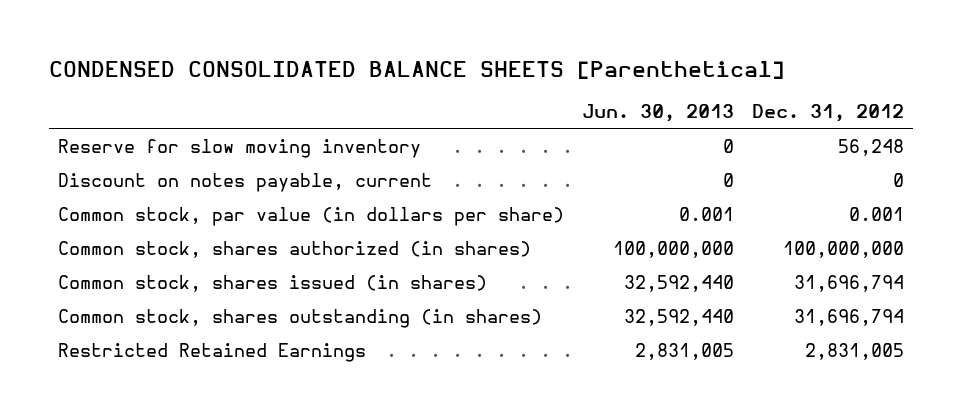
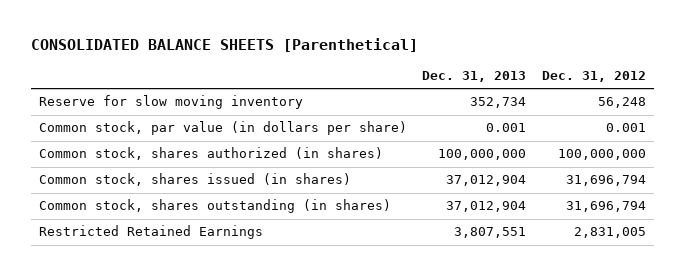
[49,60,786,79] CONDENSED CONSOLIDATED BALANCE SHEETS [Parenthetical] -> [30,38,418,53] CONSOLIDATED BALANCE SHEETS [Parenthetical]
[582,104,735,123] Jun. 30, 2013 -> none
none -> [422,71,527,83] Dec. 31, 2013
[58,172,433,192] Discount on notes payable, current -> none

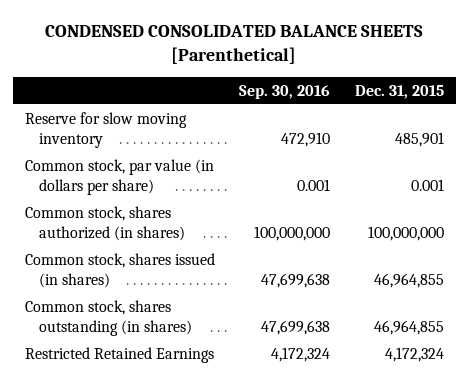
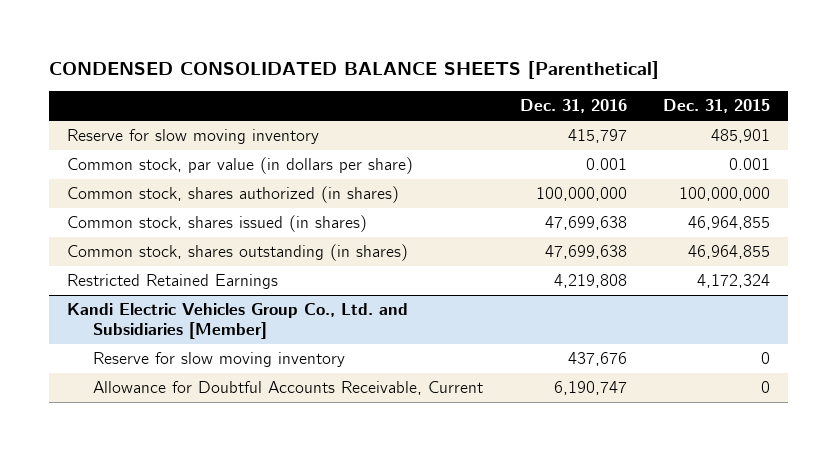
[239,84,331,99] Sep. 30, 2016 -> none
none -> [519,99,627,114] Dec. 31, 2016
none -> [67,303,409,339] Kandi Electric Vehicles Group Co., Ltd. and Subsidiaries [Member]
none -> [93,352,346,368] Reserve for slow moving inventory
none -> [93,381,484,396] Allowance for Doubtful Accounts Receivable, Current

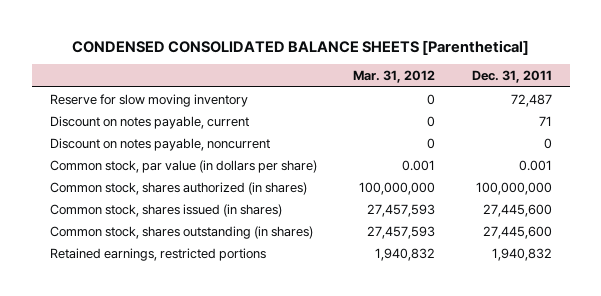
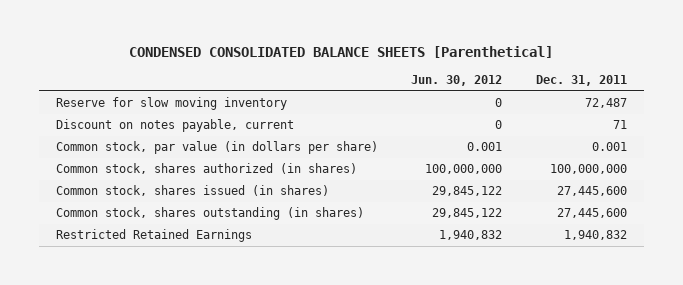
[353,70,436,84] Mar. 31, 2012 -> none
none -> [411,75,503,87] Jun. 30, 2012
[49,137,270,151] Discount on notes payable, noncurrent -> none
[49,247,266,261] Retained earnings, restricted portions -> [55,229,252,243] Restricted Retained Earnings

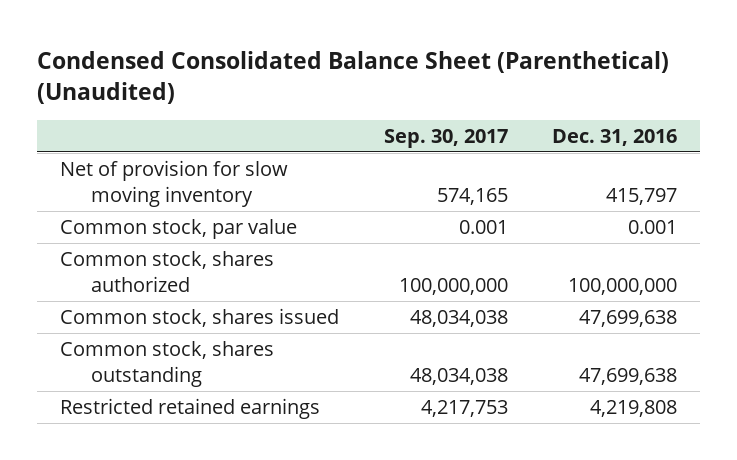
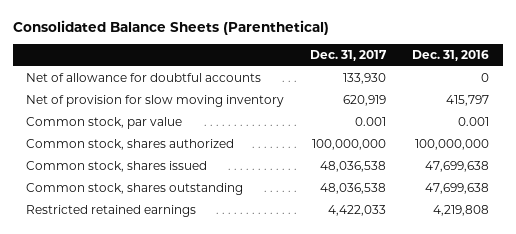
[37,50,670,104] Condensed Consolidated Balance Sheet (Parenthetical) (Unaudited) -> [13,19,330,35] Consolidated Balance Sheets (Parenthetical)
[383,128,508,148] Sep. 30, 2017 -> none
none -> [310,49,388,61] Dec. 31, 2017
none -> [26,73,262,83] Net of allowance for doubtful accounts

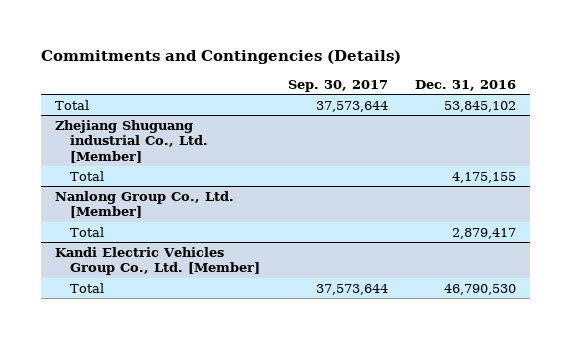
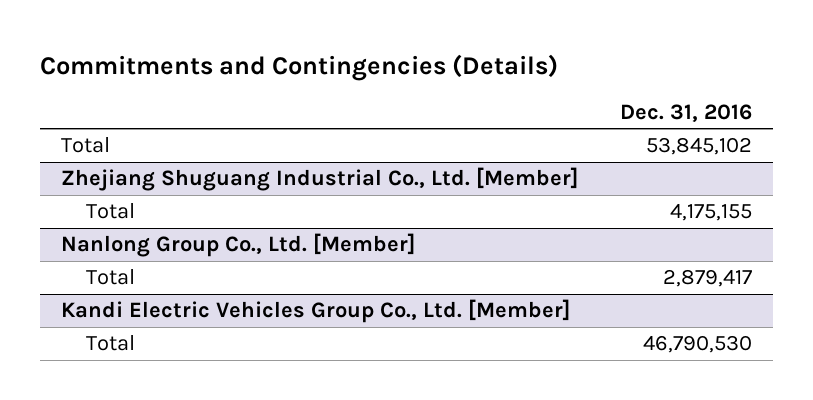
[287,79,388,92] Sep. 30, 2017 -> none
[55,119,209,164] Zhejiang Shuguang industrial Co., Ltd. [Member] -> [60,167,578,192] Zhejiang Shuguang Industrial Co., Ltd. [Member]

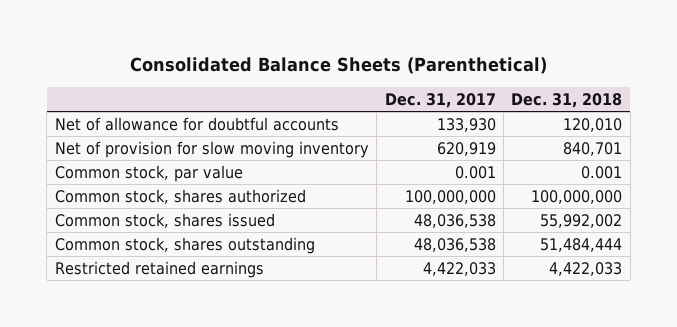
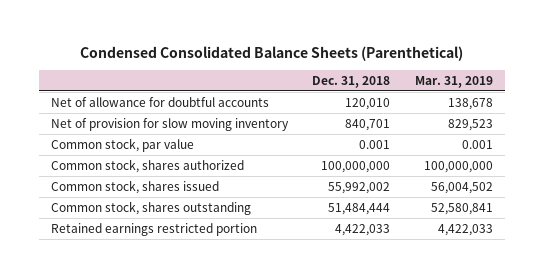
[129,57,547,75] Consolidated Balance Sheets (Parenthetical) -> [79,45,463,61] Condensed Consolidated Balance Sheets (Parenthetical)
[384,92,496,108] Dec. 31, 2017 -> none
none -> [414,75,493,88] Mar. 31, 2019
[54,260,264,278] Restricted retained earnings -> [50,222,257,236] Retained earnings restricted portion

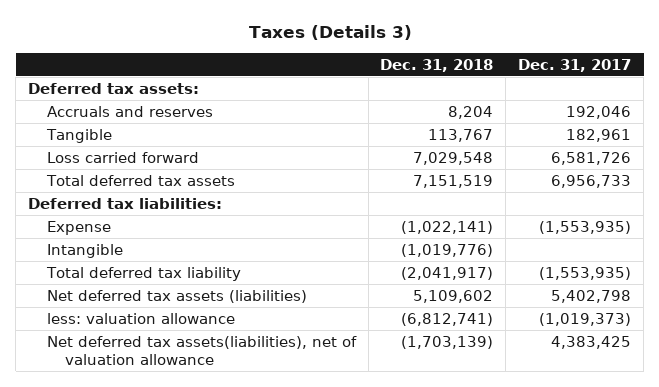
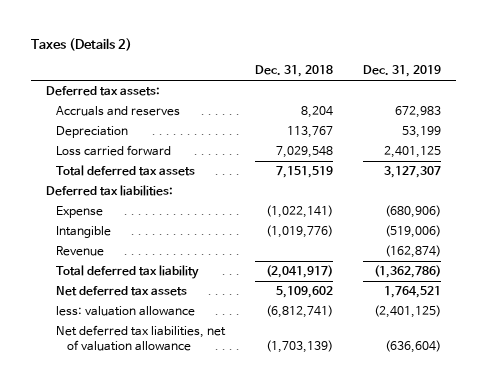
[248,25,412,41] Taxes (Details 3) -> [30,37,132,51] Taxes (Details 2)
[518,58,632,72] Dec. 31, 2017 -> none
none -> [362,65,441,78] Dec. 31, 2019
[45,128,112,143] Tangible -> [56,126,129,139] Depreciation
none -> [56,246,105,257] Revenue
[46,289,307,303] Net deferred tax assets (liabilities) -> [56,286,188,297] Net deferred tax assets
[46,335,357,365] Net deferred tax assets(liabilities), net of valuation allowance -> [56,325,227,351] Net deferred tax liabilities, net of valuation allowance

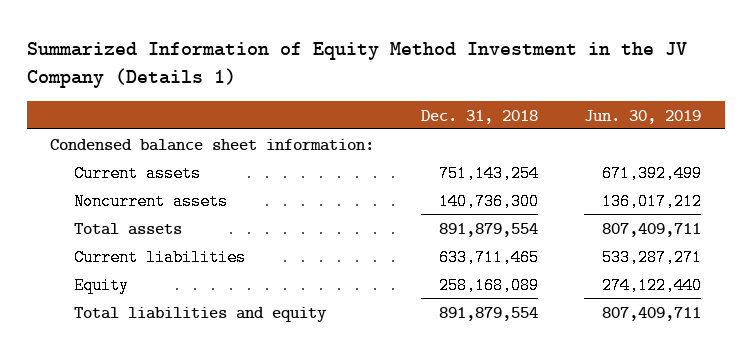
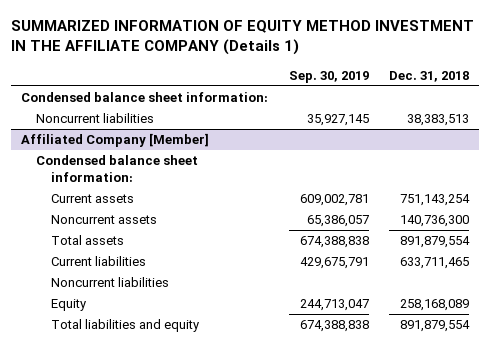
[26,41,687,88] Summarized Information of Equity Method Investment in the JV Company (Details 1) -> [10,20,474,56] SUMMARIZED INFORMATION OF EQUITY METHOD INVESTMENT IN THE AFFILIATE COMPANY (Details 1)
[584,109,702,124] Jun. 30, 2019 -> none
none -> [288,70,369,83] Sep. 30, 2019
none -> [36,113,155,124] Noncurrent liabilities
none -> [21,133,210,148] Affiliated Company [Member]
none -> [36,155,199,182] Condensed balance sheet information:
none -> [51,277,170,288] Noncurrent liabilities

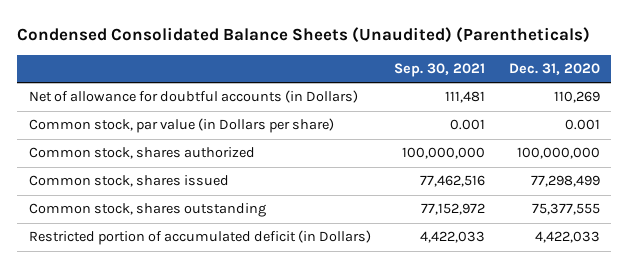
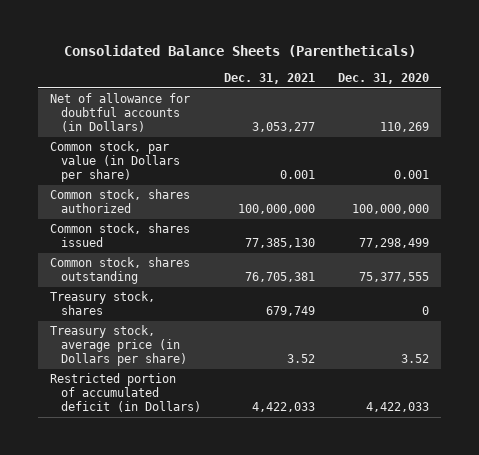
[17,26,591,43] Condensed Consolidated Balance Sheets (Unaudited) (Parentheticals) -> [63,45,416,58] Consolidated Balance Sheets (Parentheticals)
[394,62,486,77] Sep. 30, 2021 -> none
none -> [224,73,316,85] Dec. 31, 2021
none -> [49,291,155,316] Treasury stock, shares
none -> [49,325,187,367] Treasury stock, average price (in Dollars per share)

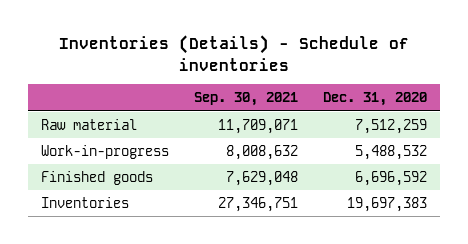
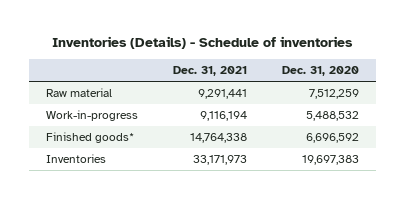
[193,92,298,107] Sep. 30, 2021 -> none
none -> [172,66,247,77] Dec. 31, 2021
[40,170,153,185] Finished goods -> [46,132,135,144] Finished goods*

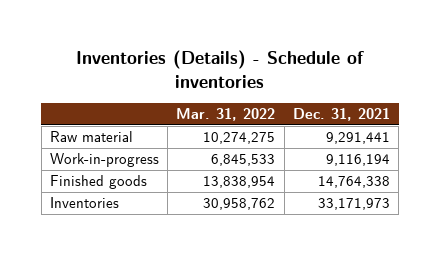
[281,66,359,77] Dec. 31, 2020 -> none
none -> [176,108,276,122] Mar. 31, 2022
[46,132,135,144] Finished goods* -> [49,175,147,190] Finished goods

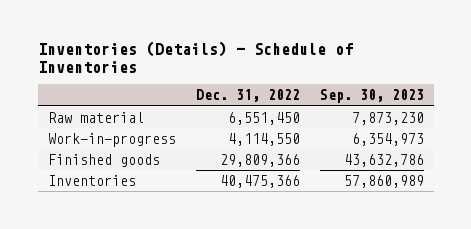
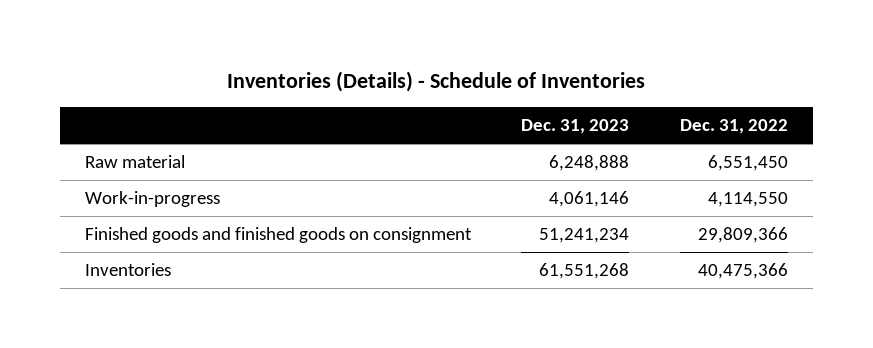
[319,89,424,104] Sep. 30, 2023 -> none
none -> [521,119,630,135] Dec. 31, 2023
[47,153,160,167] Finished goods -> [84,227,472,244] Finished goods and finished goods on consignment

